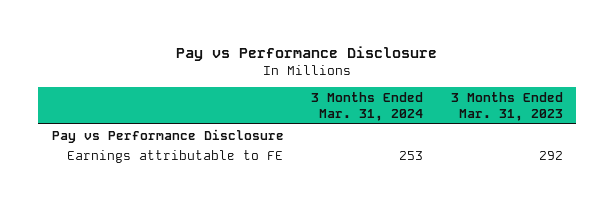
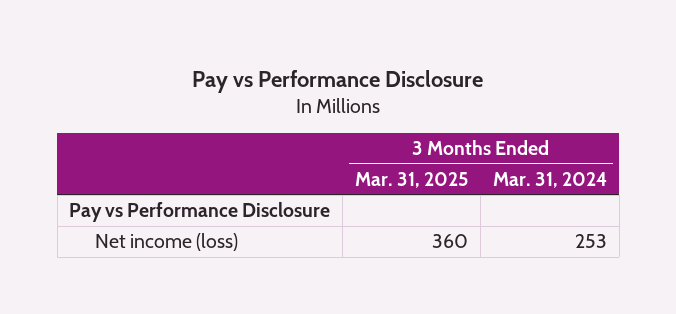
[450,92,563,121] 3 Months Ended Mar. 31, 2023 -> none
none -> [355,171,469,188] Mar. 31, 2025
[66,149,283,163] Earnings attributable to FE -> [95,233,239,252] Net income (loss)

